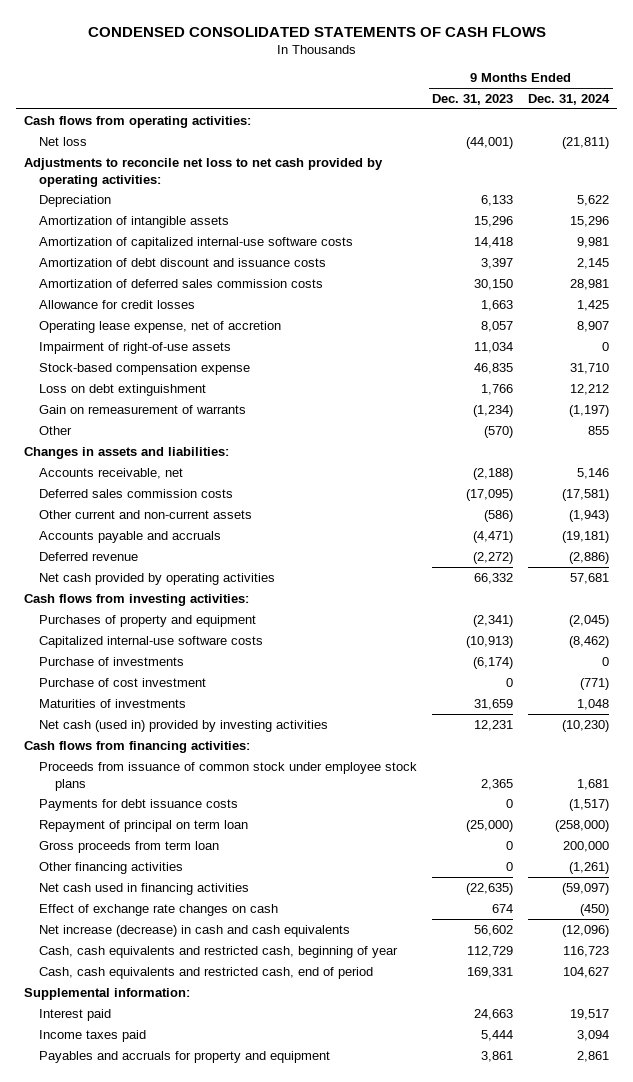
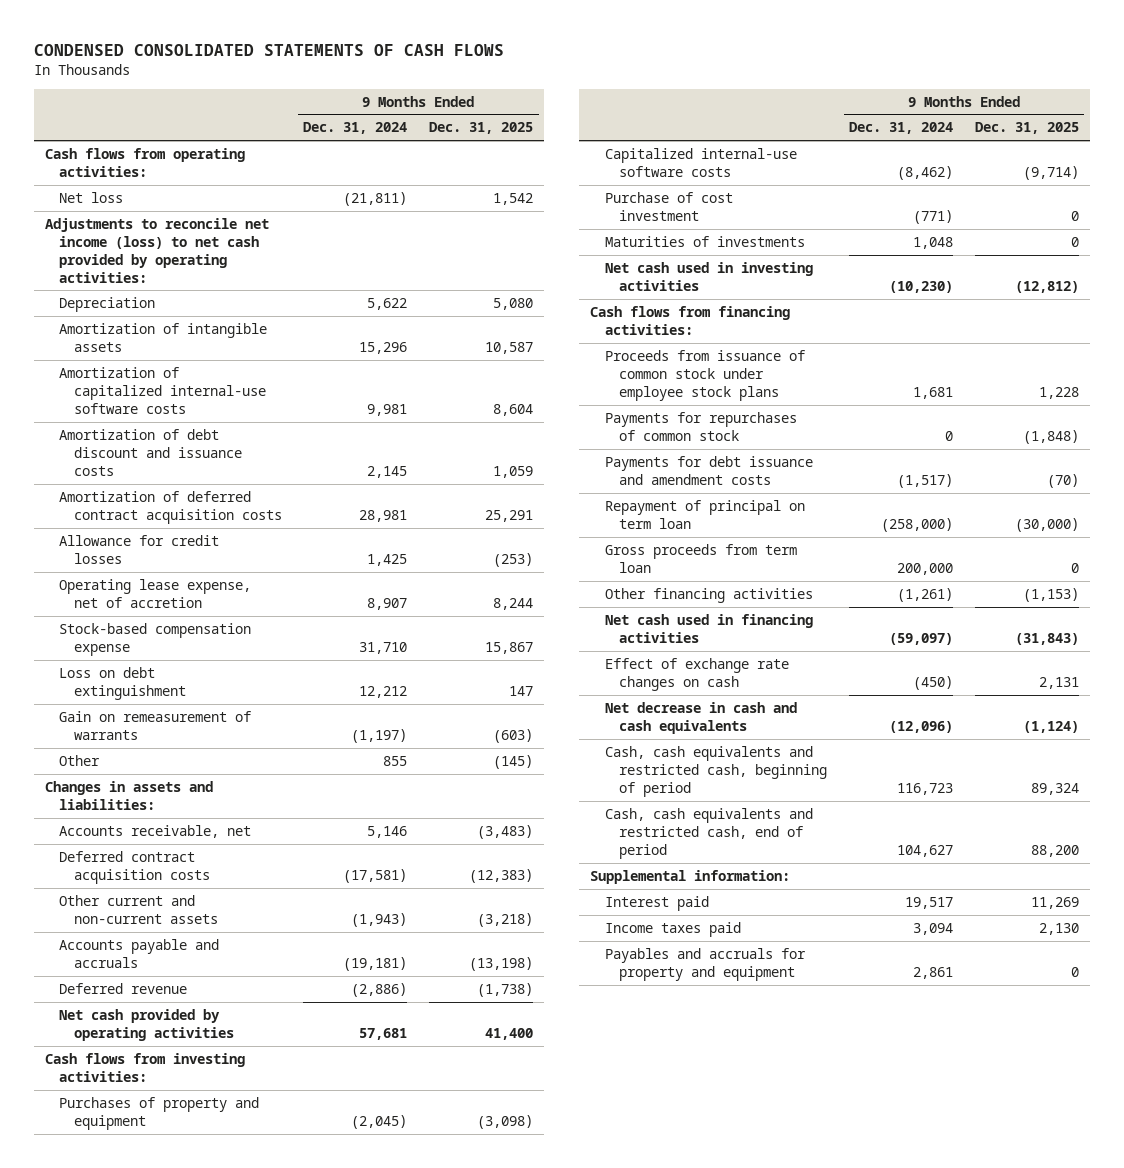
[432,93,514,105] Dec. 31, 2023 -> none
none -> [429,122,534,135] Dec. 31, 2025
[23,157,383,187] Adjustments to reconcile net loss to net cash provided by operating activities: -> [44,217,269,283] Adjustments to reconcile net income (loss) to net cash provided by operating activities:
[39,278,324,288] Amortization of deferred sales commission costs -> [59,490,282,524] Amortization of deferred contract acquisition costs
[39,341,232,354] Impairment of right-of-use assets -> none
[39,488,234,498] Deferred sales commission costs -> [59,850,210,884] Deferred contract acquisition costs
[39,656,185,666] Purchase of investments -> none
[39,719,329,732] Net cash (used in) provided by investing activities -> [604,261,813,291] Net cash used in investing activities
none -> [604,411,797,441] Payments for repurchases of common stock
[39,798,239,811] Payments for debt issuance costs -> [604,455,813,485] Payments for debt issuance and amendment costs
[39,924,351,937] Net increase (decrease) in cash and cash equivalents -> [604,701,797,734] Net decrease in cash and cash equivalents
[39,945,399,958] Cash, cash equivalents and restricted cash, beginning of year -> [604,745,828,797] Cash, cash equivalents and restricted cash, beginning of period

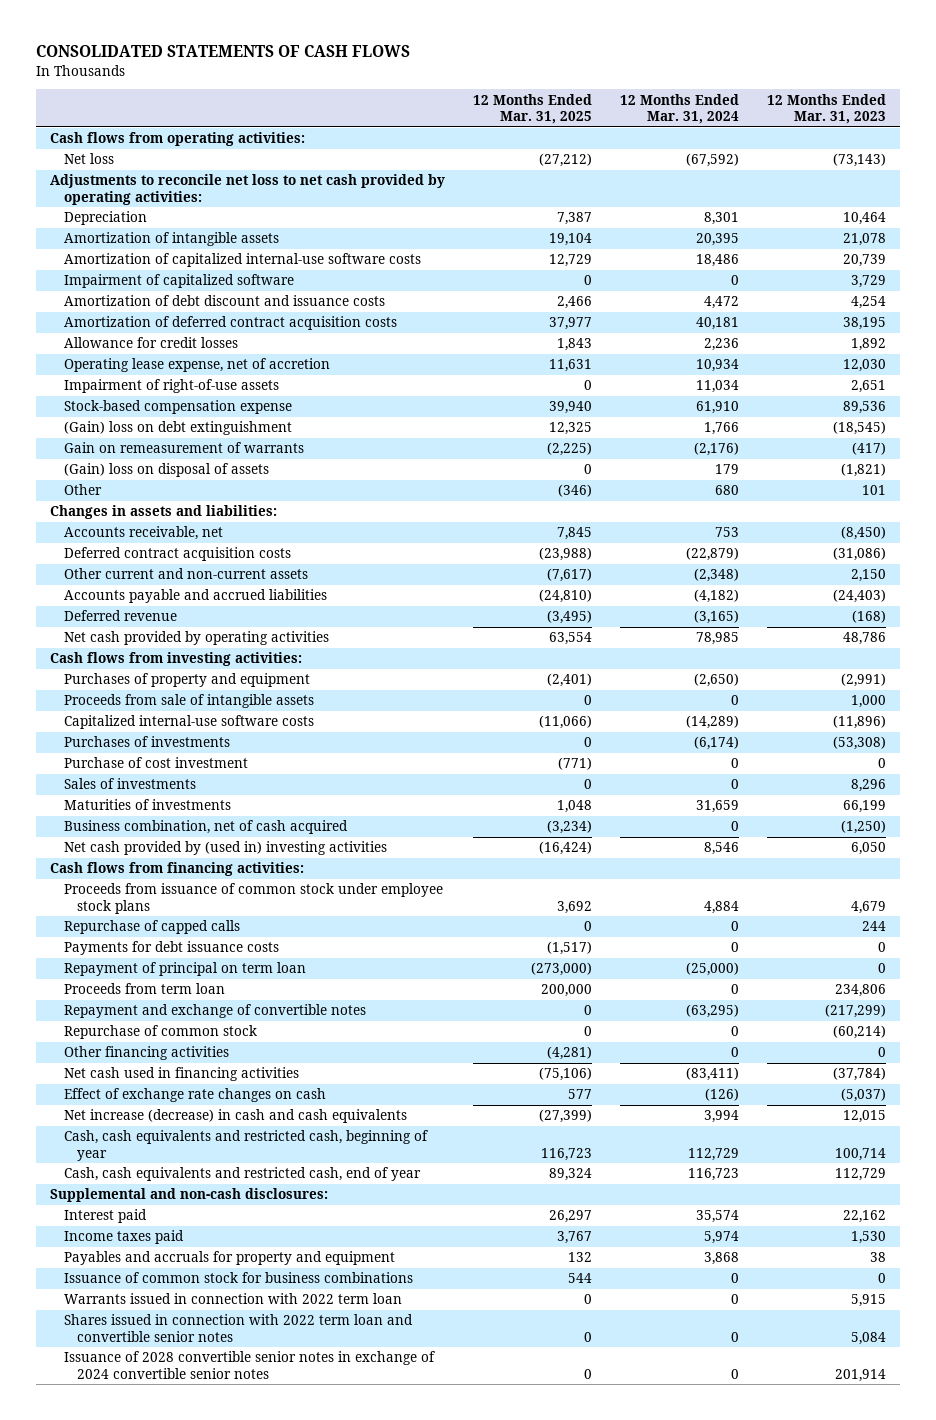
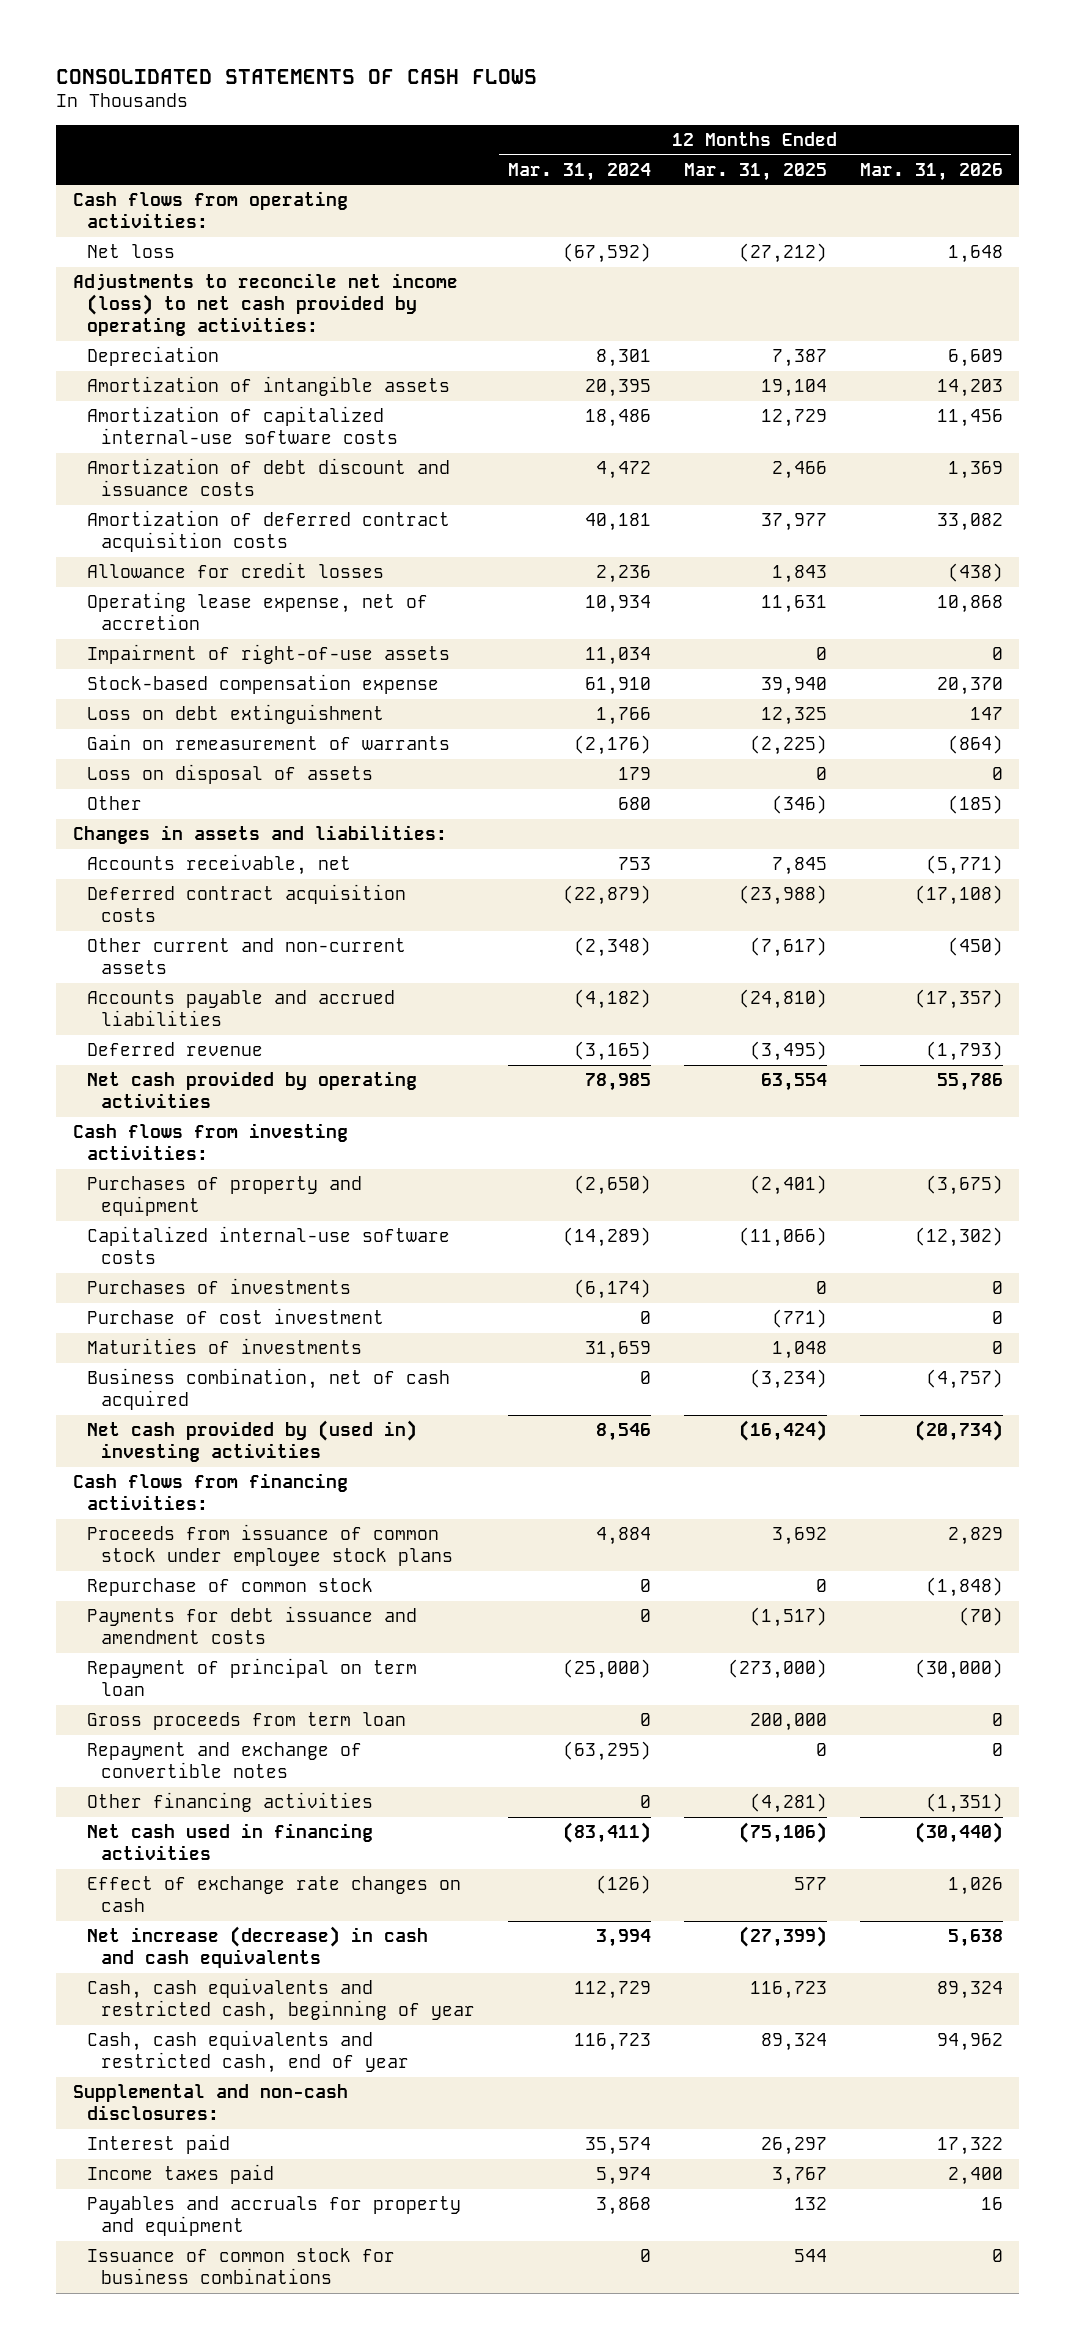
[766,93,886,125] 12 Months Ended Mar. 31, 2023 -> none
none -> [859,162,1003,181] Mar. 31, 2026
[50,174,446,205] Adjustments to reconcile net loss to net cash provided by operating activities: -> [72,272,458,336] Adjustments to reconcile net income (loss) to net cash provided by operating activities:
[63,274,294,289] Impairment of capitalized software -> none
[63,421,292,436] (Gain) loss on debt extinguishment -> [86,703,384,724] Loss on debt extinguishment
[63,463,269,478] (Gain) loss on disposal of assets -> [86,763,373,784] Loss on disposal of assets
[63,694,314,709] Proceeds from sale of intangible assets -> none
[63,778,196,790] Sales of investments -> none
[63,920,240,935] Repurchase of capped calls -> none
[63,1025,257,1040] Repurchase of common stock -> [86,1577,373,1596] Repurchase of common stock
[63,941,279,956] Payments for debt issuance costs -> [86,1605,417,1644] Payments for debt issuance and amendment costs
[63,983,225,995] Proceeds from term loan -> [86,1711,406,1730] Gross proceeds from term loan
[63,1293,402,1305] Warrants issued in connection with 2022 term loan -> none
[63,1314,413,1342] Shares issued in connection with 2022 term loan and convertible senior notes -> none
[63,1351,435,1379] Issuance of 2028 convertible senior notes in exchange of 2024 convertible senior notes -> none

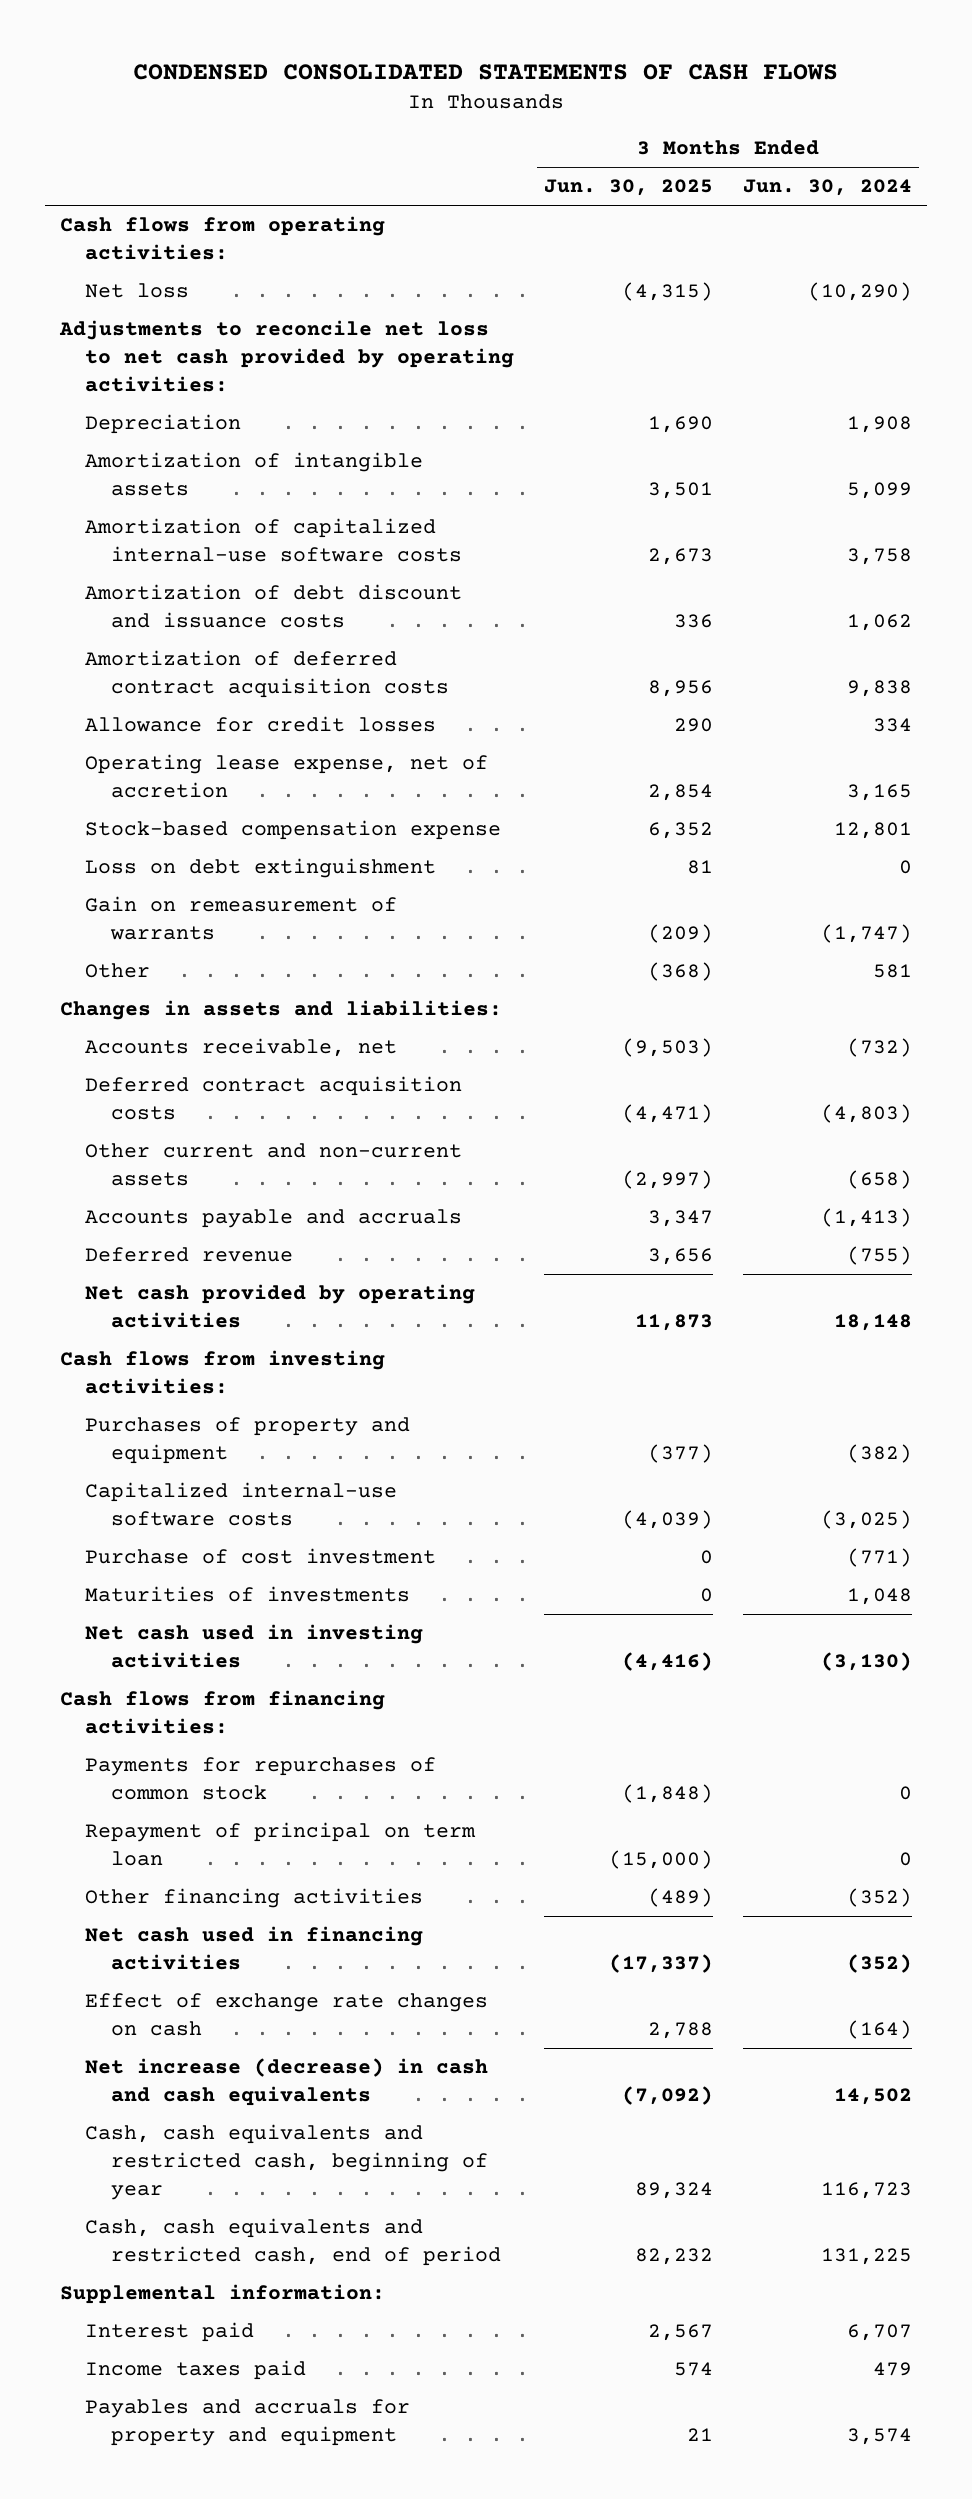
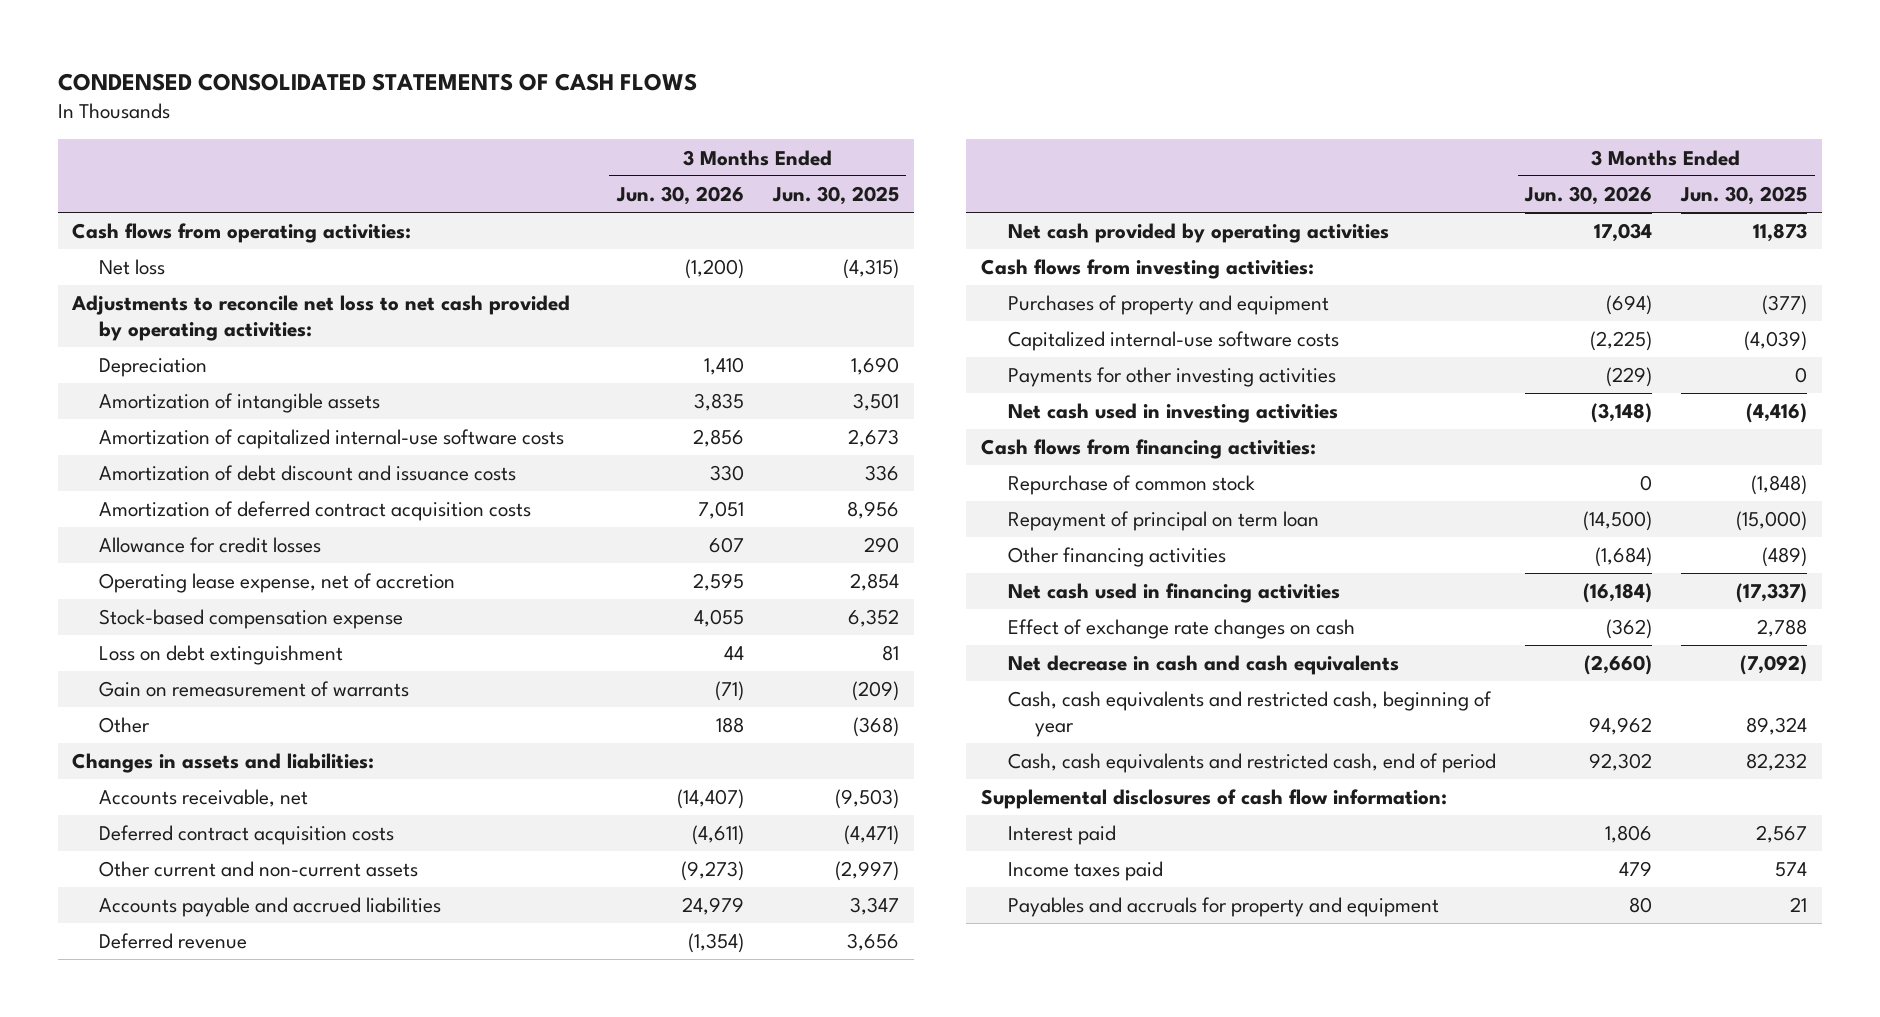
[742,179,912,197] Jun. 30, 2024 -> none
none -> [615,185,744,205] Jun. 30, 2026
[85,1209,463,1229] Accounts payable and accruals -> [99,897,442,918] Accounts payable and accrued liabilities
[85,1548,437,1565] Purchase of cost investment -> none
[85,1586,411,1603] Maturities of investments -> none
none -> [1007,367,1336,388] Payments for other investing activities
[85,1757,437,1801] Payments for repurchases of common stock -> [1007,475,1255,496] Repurchase of common stock
[85,2058,489,2107] Net increase (decrease) in cash and cash equivalents -> [1007,655,1399,676] Net decrease in cash and cash equivalents
[59,2284,385,2305] Supplemental information: -> [980,789,1447,810] Supplemental disclosures of cash flow information:

